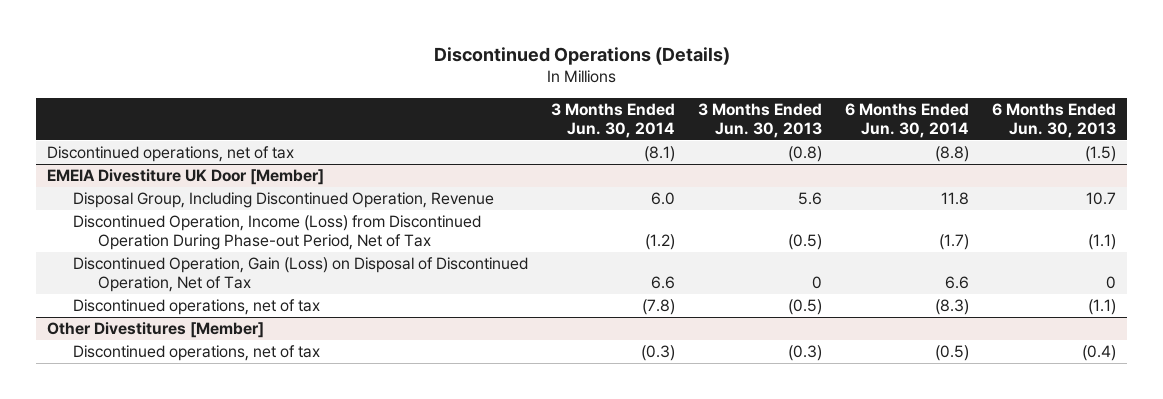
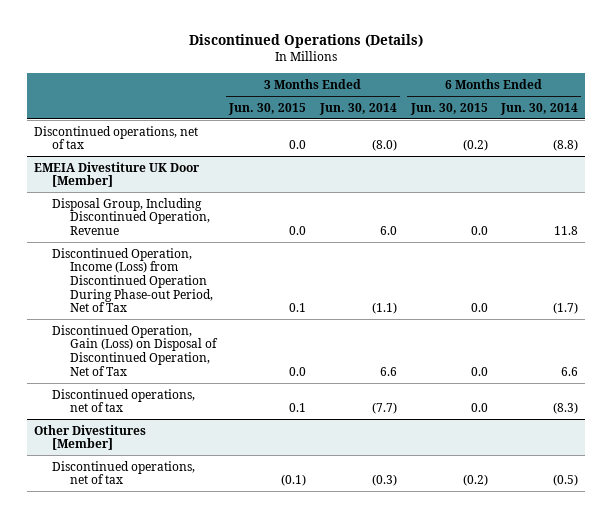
[697,103,822,138] 3 Months Ended Jun. 30, 2013 -> none
[991,103,1116,138] 6 Months Ended Jun. 30, 2013 -> none
none -> [228,102,307,115] Jun. 30, 2015
none -> [409,102,488,115] Jun. 30, 2015
[643,146,675,163] (8.1) -> [372,139,398,152] (8.0)
[644,233,675,250] (1.2) -> [372,302,398,315] (1.1)
[641,299,675,316] (7.8) -> [372,402,398,415] (7.7)

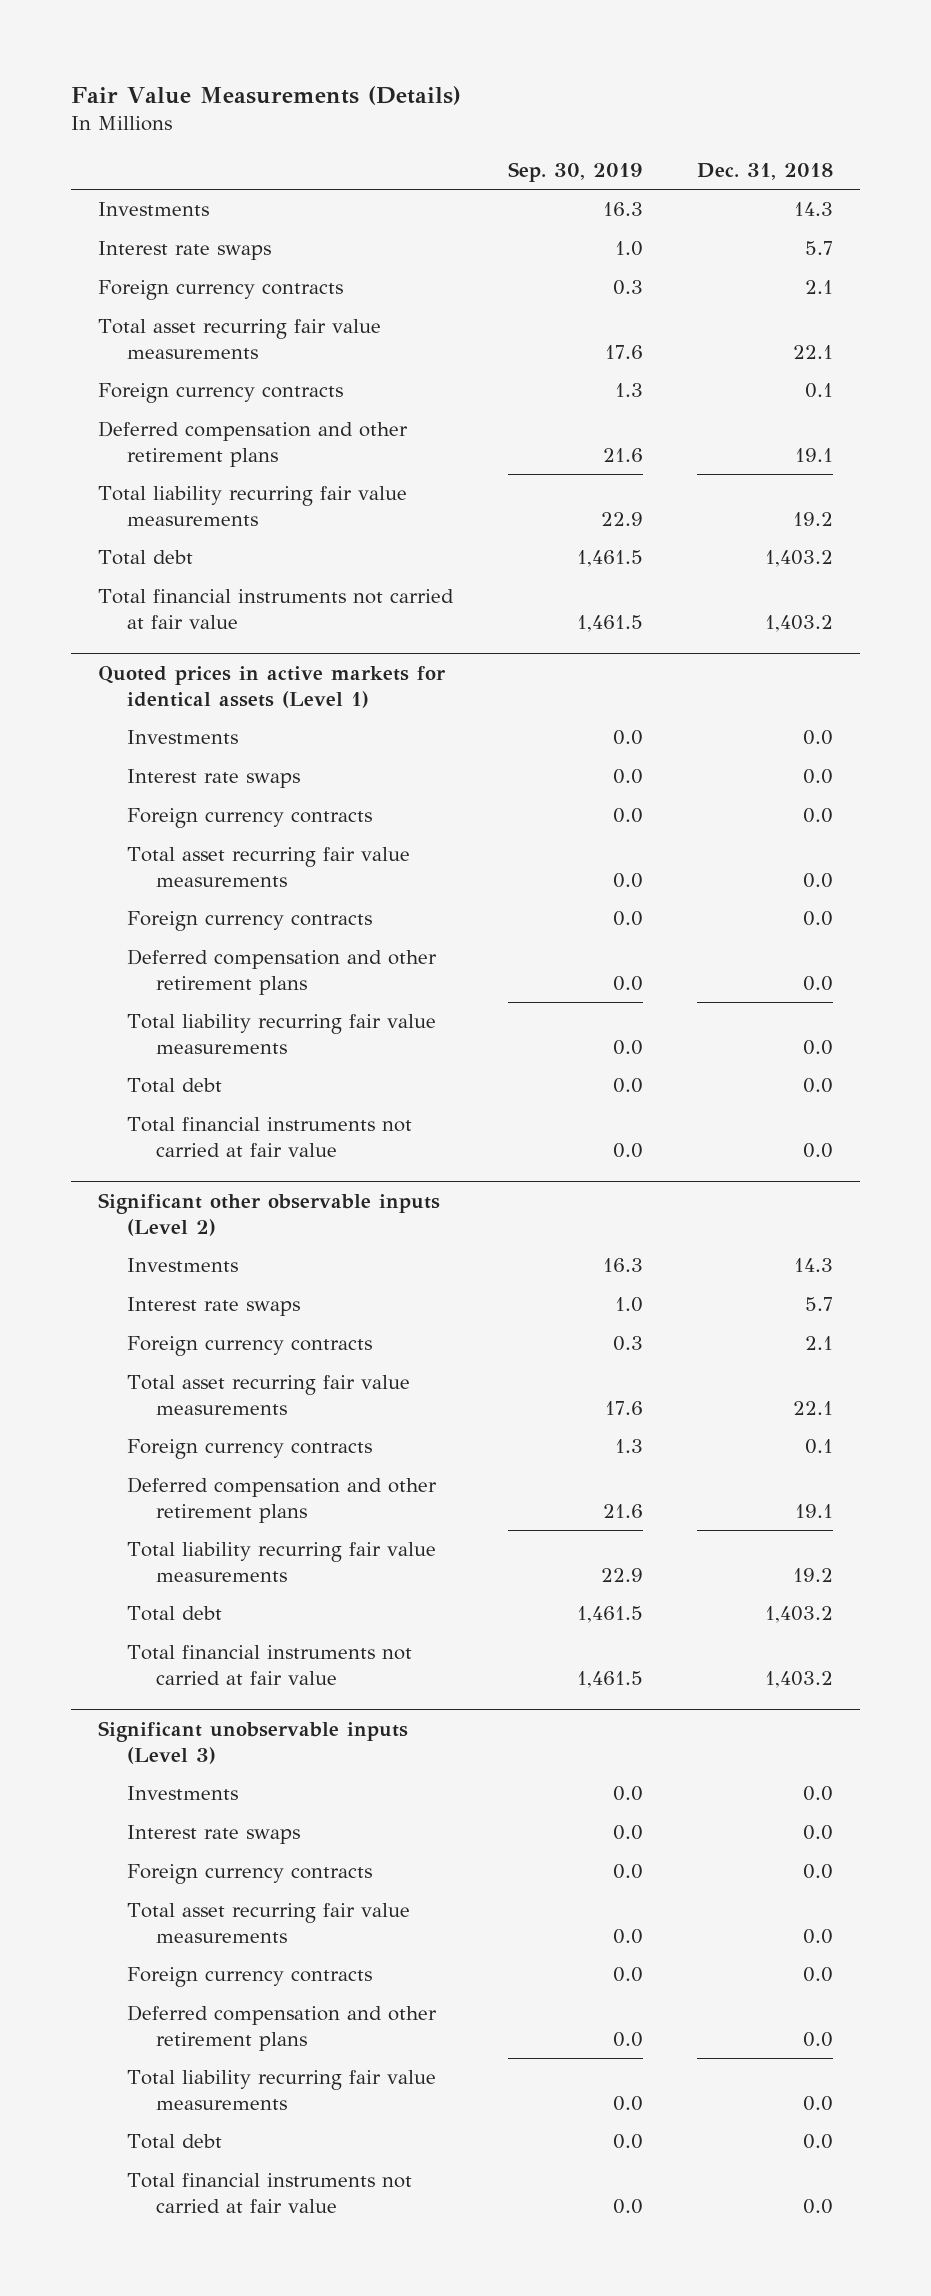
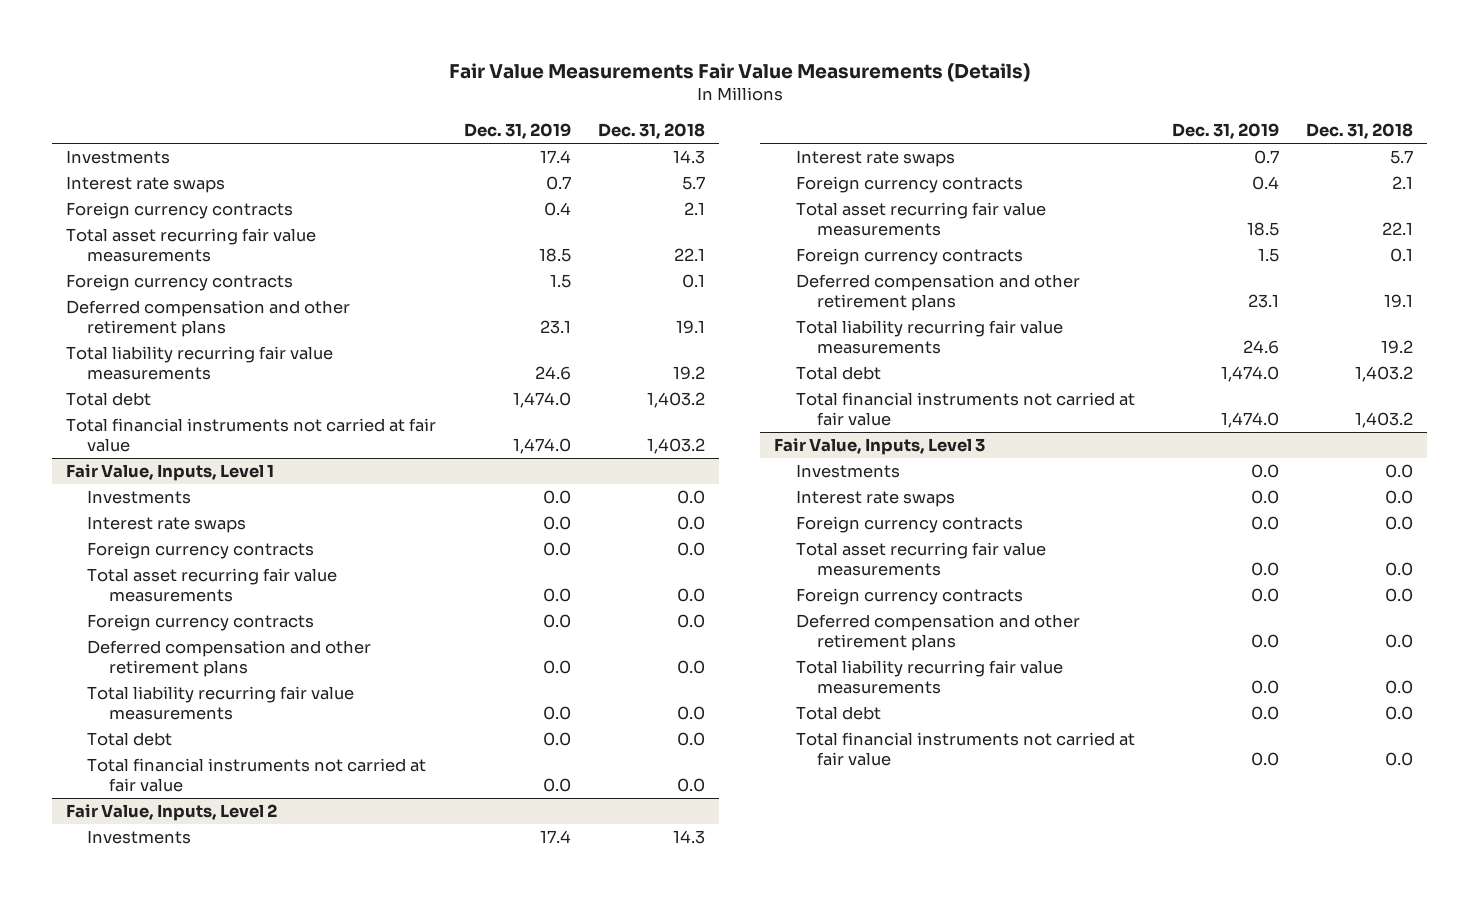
[71,85,462,105] Fair Value Measurements (Details) -> [448,62,1030,82] Fair Value Measurements Fair Value Measurements (Details)
[507,162,643,183] Sep. 30, 2019 -> none
none -> [463,122,571,139] Dec. 31, 2019
[98,666,447,708] Quoted prices in active markets for identical assets (Level 1) -> [66,464,275,482] Fair Value, Inputs, Level 1
[98,1193,441,1236] Significant other observable inputs (Level 2) -> [66,804,278,822] Fair Value, Inputs, Level 2
[98,1721,409,1764] Significant unobservable inputs (Level 3) -> [774,438,986,456] Fair Value, Inputs, Level 3

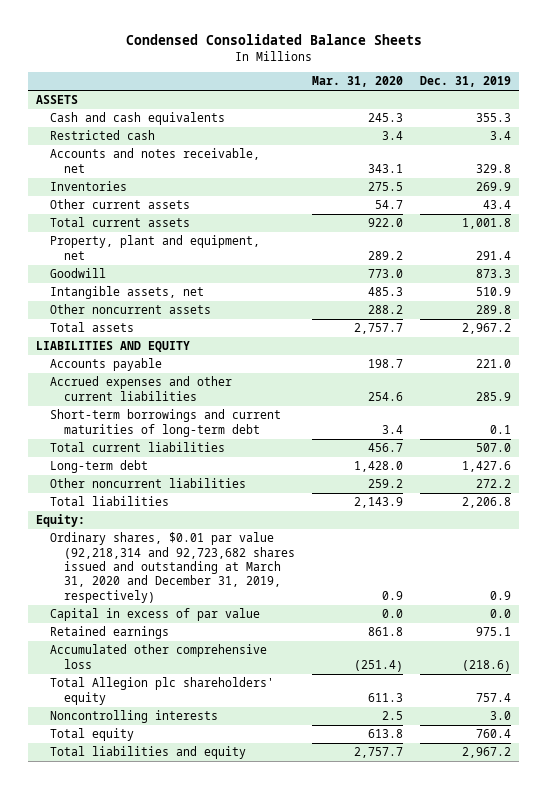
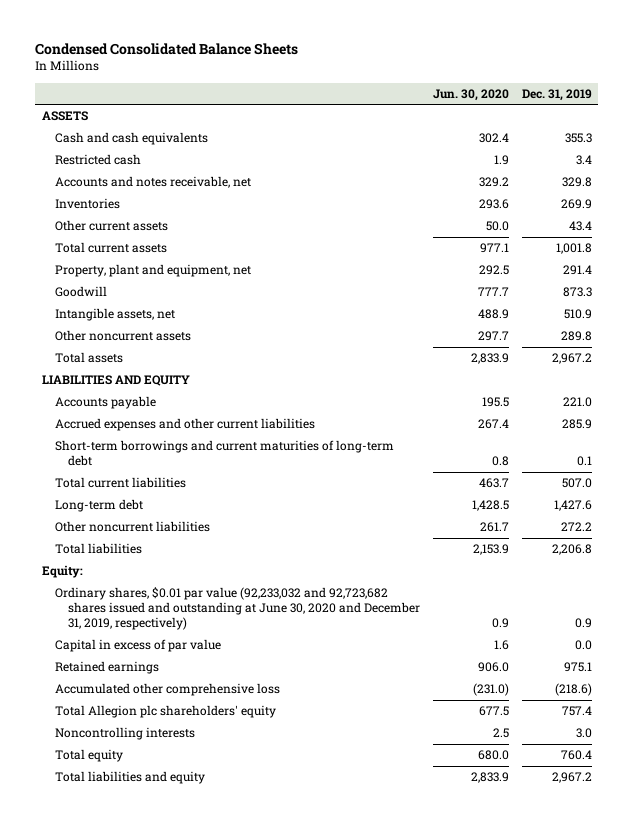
[311,76,403,88] Mar. 31, 2020 -> none
none -> [433,88,510,101] Jun. 30, 2020
[49,532,295,603] Ordinary shares, $0.01 par value (92,218,314 and 92,723,682 shares issued and outstanding at March 31, 2020 and December 31, 2019, respectively) -> [54,587,421,631] Ordinary shares, $0.01 par value (92,233,032 and 92,723,682 shares issued and outstanding at June 30, 2020 and December 31, 2019, respectively)

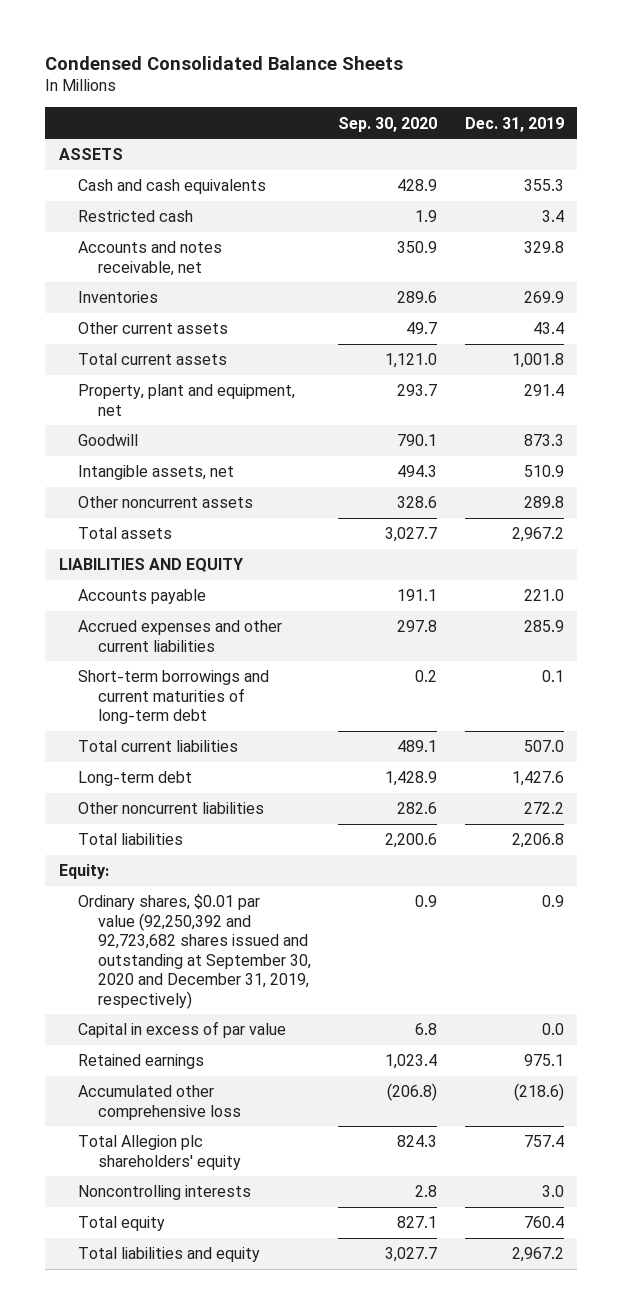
[433,88,510,101] Jun. 30, 2020 -> none
none -> [338,116,438,132] Sep. 30, 2020
[54,587,421,631] Ordinary shares, $0.01 par value (92,233,032 and 92,723,682 shares issued and outstanding at June 30, 2020 and December 31, 2019, respectively) -> [78,894,312,1009] Ordinary shares, $0.01 par value (92,250,392 and 92,723,682 shares issued and outstanding at September 30, 2020 and December 31, 2019, respectively)

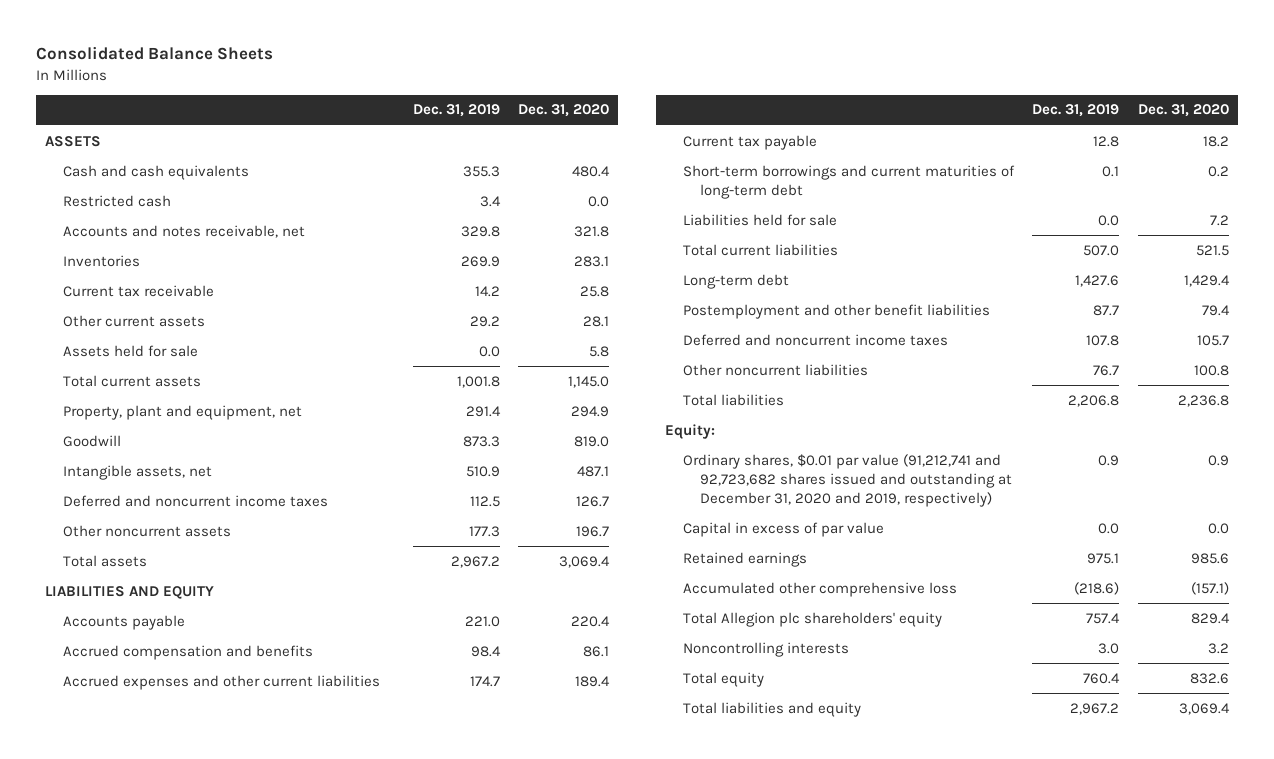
[44,55,403,70] Condensed Consolidated Balance Sheets -> [36,46,274,61] Consolidated Balance Sheets
[338,116,438,132] Sep. 30, 2020 -> none
none -> [518,104,610,118] Dec. 31, 2020
none -> [63,284,215,297] Current tax receivable
[532,322,564,335] 43.4 -> [469,315,500,327] 29.2
none -> [63,344,199,357] Assets held for sale
none -> [63,494,329,507] Deferred and noncurrent income taxes
[523,496,564,509] 289.8 -> [468,525,500,537] 177.3
none -> [63,644,314,660] Accrued compensation and benefits
[523,620,564,633] 285.9 -> [469,675,500,687] 174.7
none -> [682,134,817,150] Current tax payable
none -> [682,213,837,226] Liabilities held for sale
none -> [682,303,990,319] Postemployment and other benefit liabilities
none -> [682,333,948,346] Deferred and noncurrent income taxes
[523,802,564,815] 272.2 -> [1093,364,1120,376] 76.7
[78,894,312,1009] Ordinary shares, $0.01 par value (92,250,392 and 92,723,682 shares issued and outstanding at September 30, 2020 and December 31, 2019, respectively) -> [682,453,1013,507] Ordinary shares, $0.01 par value (91,212,741 and 92,723,682 shares issued and outstanding at December 31, 2020 and 2019, respectively)

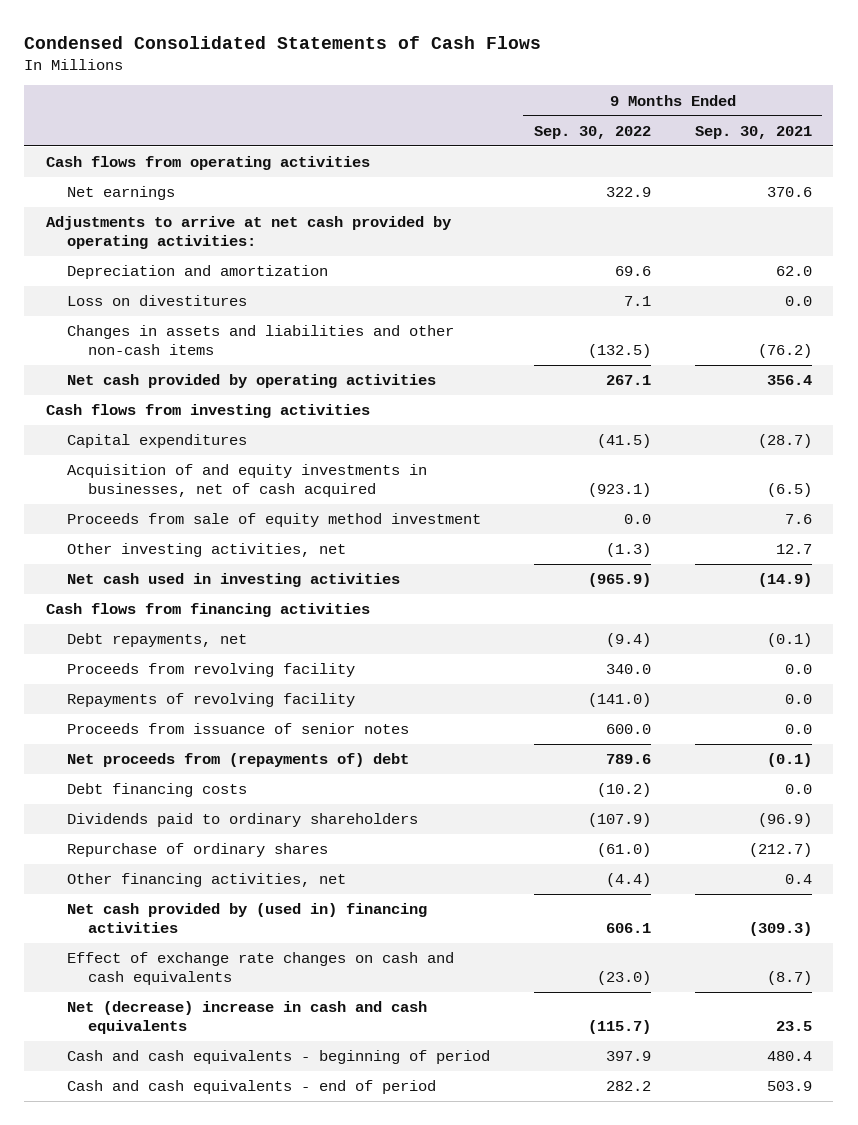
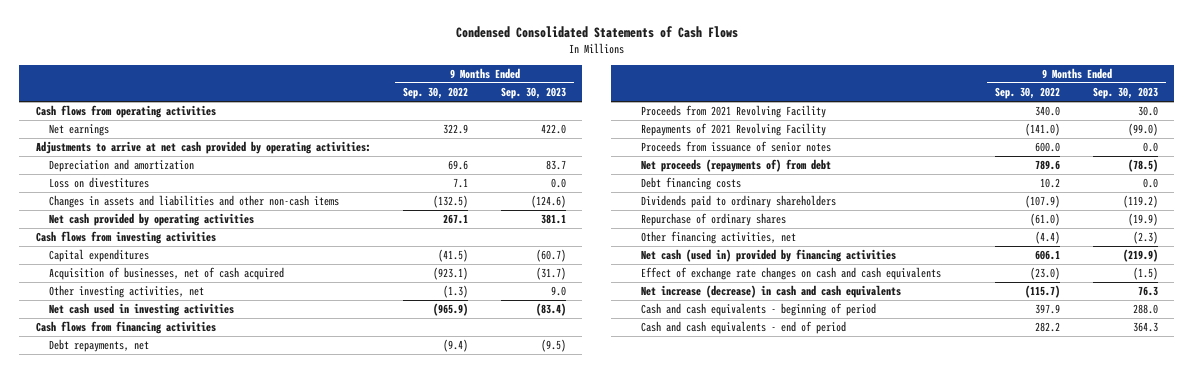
[694,125,812,139] Sep. 30, 2021 -> none
none -> [501,87,567,100] Sep. 30, 2023
[67,513,482,528] Proceeds from sale of equity method investment -> none
[67,464,428,498] Acquisition of and equity investments in businesses, net of cash acquired -> [49,267,285,281] Acquisition of businesses, net of cash acquired
[67,663,356,678] Proceeds from revolving facility -> [641,105,827,119] Proceeds from 2021 Revolving Facility
[67,693,356,708] Repayments of revolving facility -> [641,123,827,137] Repayments of 2021 Revolving Facility
[67,753,410,768] Net proceeds from (repayments of) debt -> [641,159,832,173] Net proceeds (repayments of) from debt
[596,783,651,798] (10.2) -> [1040,178,1061,189] 10.2
[67,903,428,934] Net cash provided by (used in) financing activities -> [641,249,897,263] Net cash (used in) provided by financing activities
[67,1001,428,1035] Net (decrease) increase in cash and cash equivalents -> [641,285,902,299] Net increase (decrease) in cash and cash equivalents

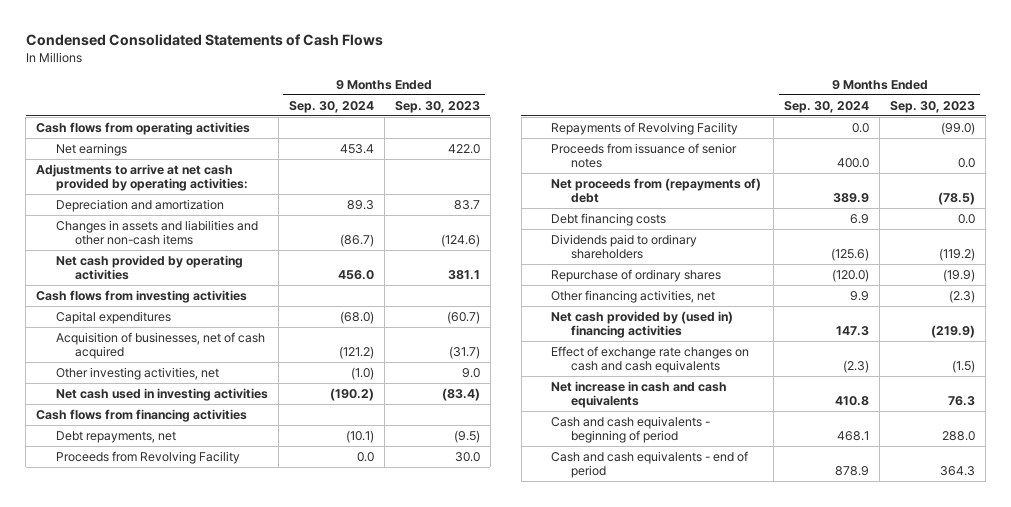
[403,87,469,100] Sep. 30, 2022 -> none
none -> [288,100,374,113] Sep. 30, 2024
[49,177,150,189] Loss on divestitures -> none
[641,105,827,119] Proceeds from 2021 Revolving Facility -> [55,450,240,464] Proceeds from Revolving Facility
[641,123,827,137] Repayments of 2021 Revolving Facility -> [551,121,739,135] Repayments of Revolving Facility
[641,159,832,173] Net proceeds (repayments of) from debt -> [551,177,762,204] Net proceeds from (repayments of) debt
[641,249,897,263] Net cash (used in) provided by financing activities -> [551,310,734,339] Net cash provided by (used in) financing activities
[641,285,902,299] Net increase (decrease) in cash and cash equivalents -> [551,380,728,409] Net increase in cash and cash equivalents

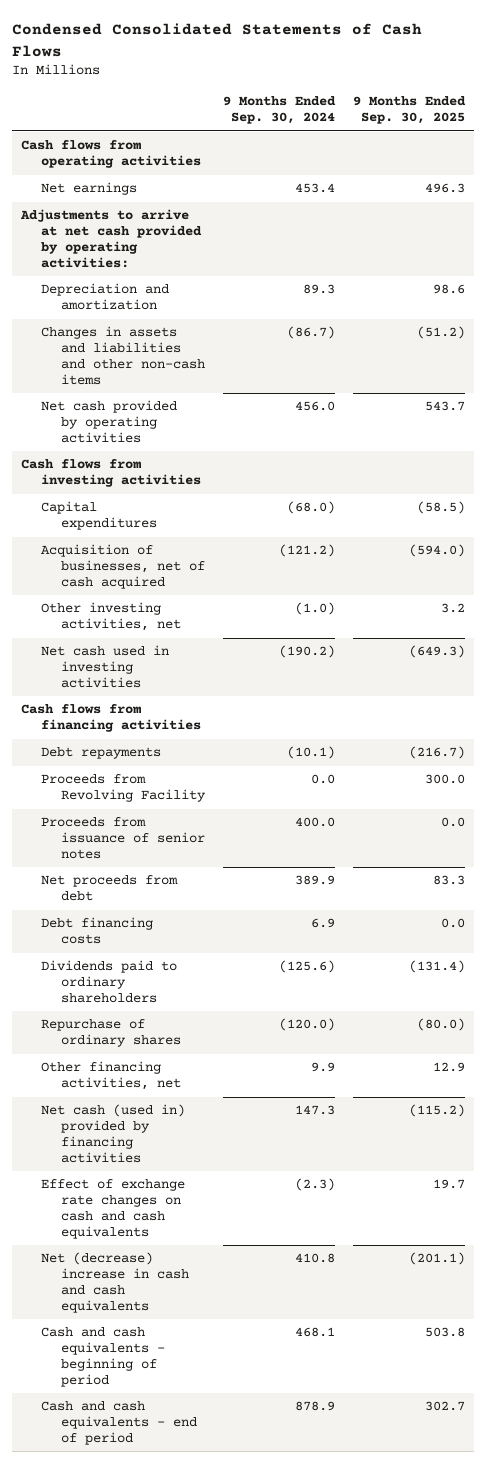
[394,100,480,113] Sep. 30, 2023 -> none
none -> [353,96,467,125] 9 Months Ended Sep. 30, 2025
[55,430,176,443] Debt repayments, net -> [41,747,162,760] Debt repayments
[551,121,739,135] Repayments of Revolving Facility -> none
[551,177,762,204] Net proceeds from (repayments of) debt -> [41,875,179,902] Net proceeds from debt
[551,310,734,339] Net cash provided by (used in) financing activities -> [41,1104,186,1164] Net cash (used in) provided by financing activities
[551,380,728,409] Net increase in cash and cash equivalents -> [41,1252,190,1314] Net (decrease) increase in cash and cash equivalents

